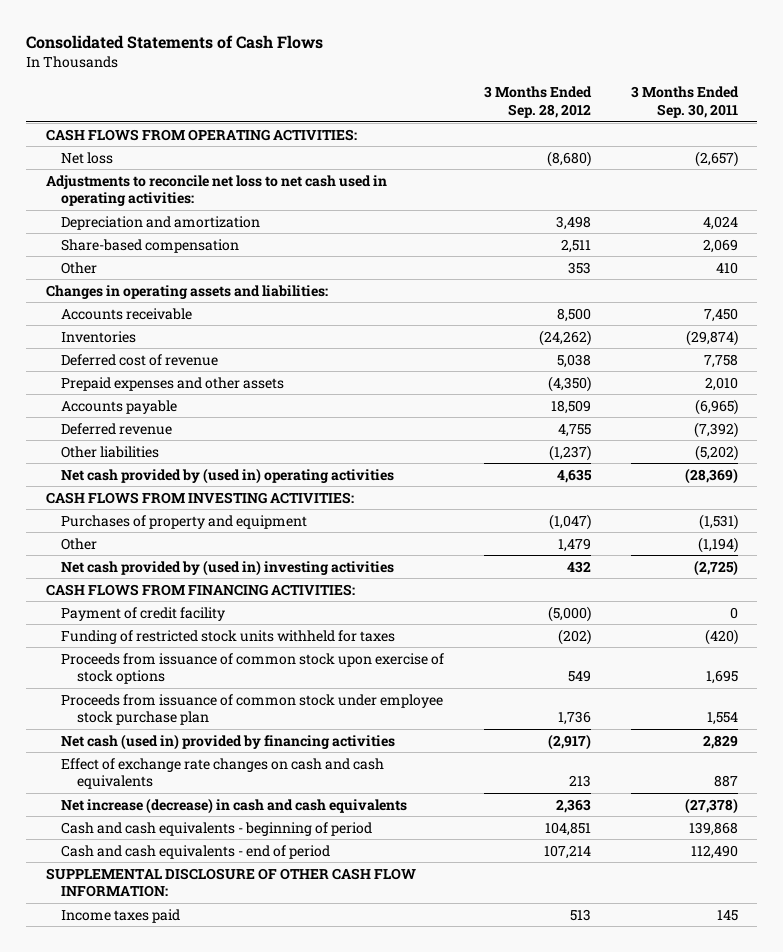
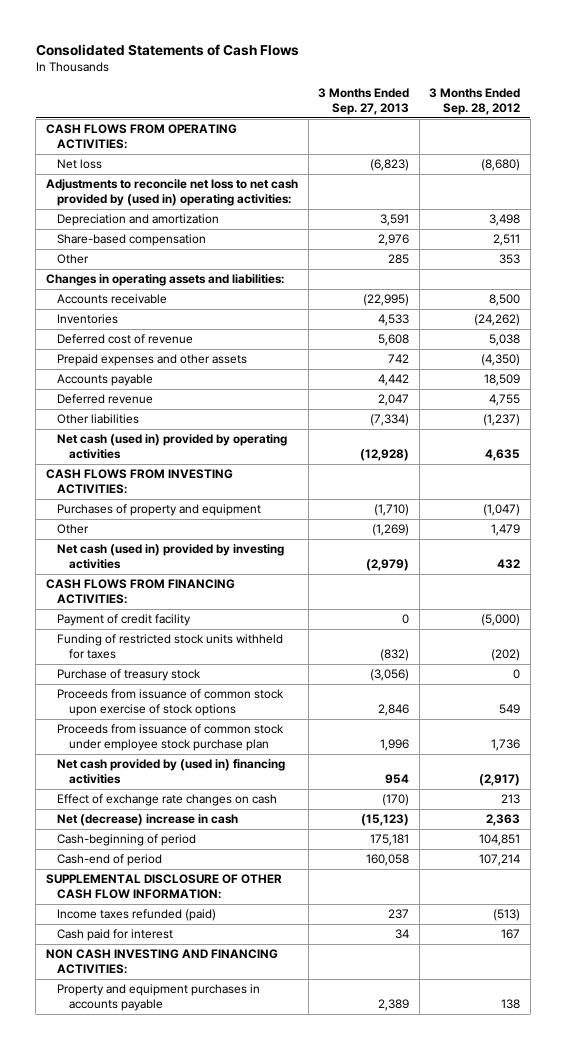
[630,86,739,119] 3 Months Ended Sep. 30, 2011 -> none
none -> [318,88,410,116] 3 Months Ended Sep. 27, 2013
[45,174,387,207] Adjustments to reconcile net loss to net cash used in operating activities: -> [45,179,298,207] Adjustments to reconcile net loss to net cash provided by (used in) operating activities:
[61,467,395,484] Net cash provided by (used in) operating activities -> [57,434,288,460] Net cash (used in) provided by operating activities
[61,559,395,576] Net cash provided by (used in) investing activities -> [57,544,285,570] Net cash (used in) provided by investing activities
none -> [57,669,202,682] Purchase of treasury stock
[61,733,396,750] Net cash (used in) provided by financing activities -> [57,759,286,785] Net cash provided by (used in) financing activities
[61,757,385,790] Effect of exchange rate changes on cash and cash equivalents -> [57,794,278,807] Effect of exchange rate changes on cash
[61,797,408,814] Net increase (decrease) in cash and cash equivalents -> [57,814,239,827] Net (decrease) increase in cash
[61,821,373,836] Cash and cash equivalents - beginning of period -> [57,834,197,847] Cash-beginning of period
[61,844,331,859] Cash and cash equivalents - end of period -> [57,854,163,867] Cash-end of period
[61,908,181,923] Income taxes paid -> [57,909,217,922] Income taxes refunded (paid)
[569,908,591,921] 513 -> [493,909,521,922] (513)
none -> [57,929,174,942] Cash paid for interest
none -> [45,949,278,975] NON CASH INVESTING AND FINANCING ACTIVITIES:
none -> [57,984,261,1012] Property and equipment purchases in accounts payable

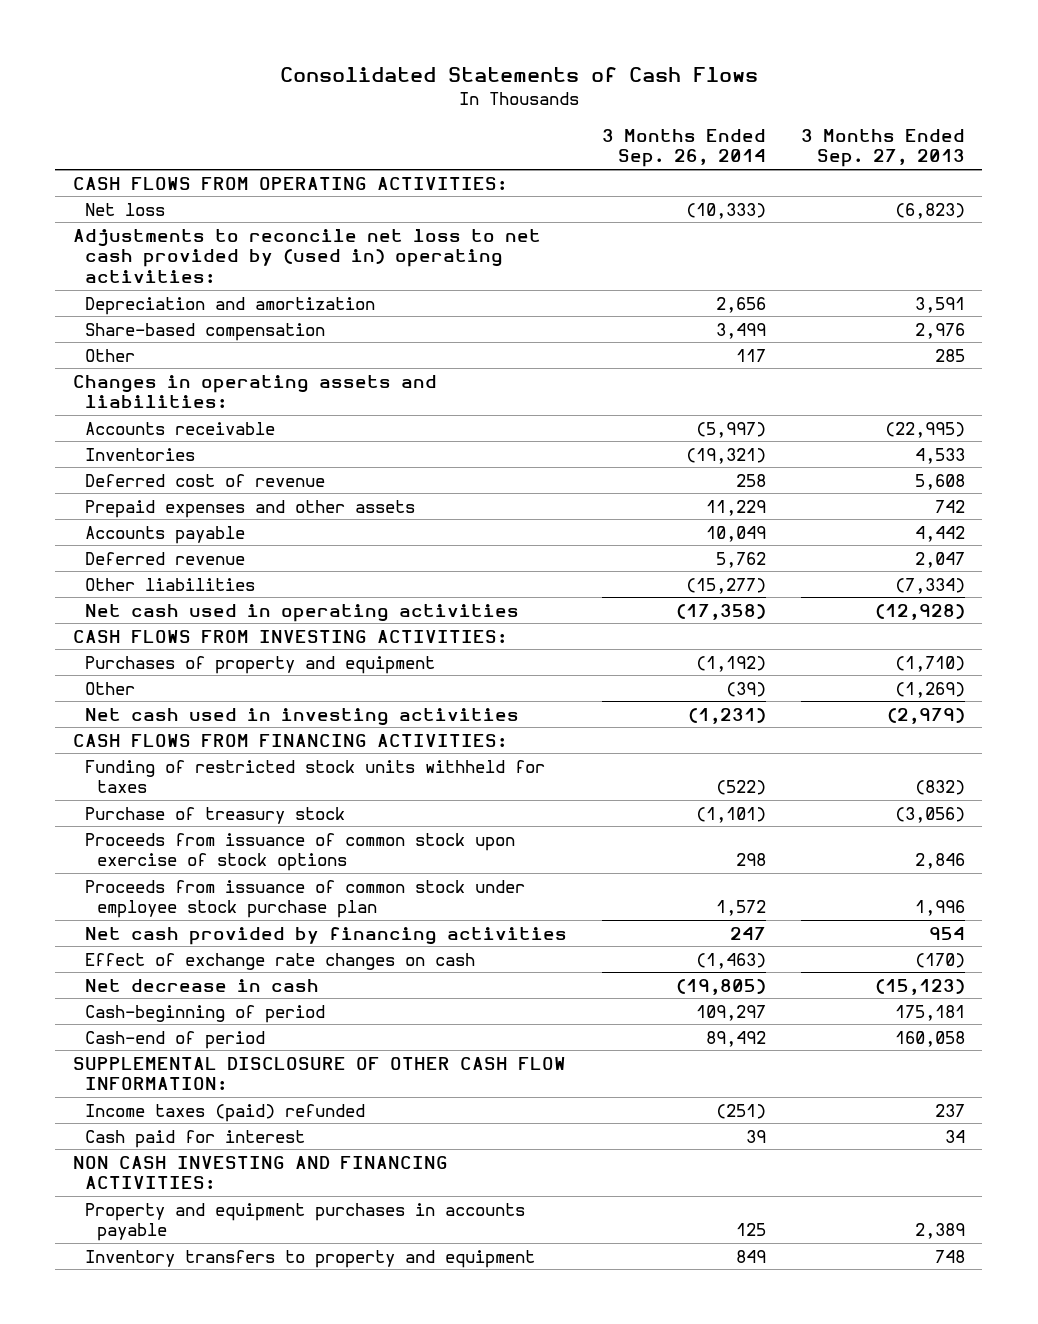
[429,88,521,116] 3 Months Ended Sep. 28, 2012 -> none
none -> [601,128,766,168] 3 Months Ended Sep. 26, 2014
[57,434,288,460] Net cash (used in) provided by operating activities -> [85,603,520,622] Net cash used in operating activities
[57,544,285,570] Net cash (used in) provided by investing activities -> [85,707,520,726] Net cash used in investing activities
[57,614,192,627] Payment of credit facility -> none
[57,759,286,785] Net cash provided by (used in) financing activities -> [85,926,568,945] Net cash provided by financing activities
[57,814,239,827] Net (decrease) increase in cash -> [85,978,320,992] Net decrease in cash
[57,909,217,922] Income taxes refunded (paid) -> [85,1103,366,1122] Income taxes (paid) refunded
none -> [85,1249,536,1268] Inventory transfers to property and equipment

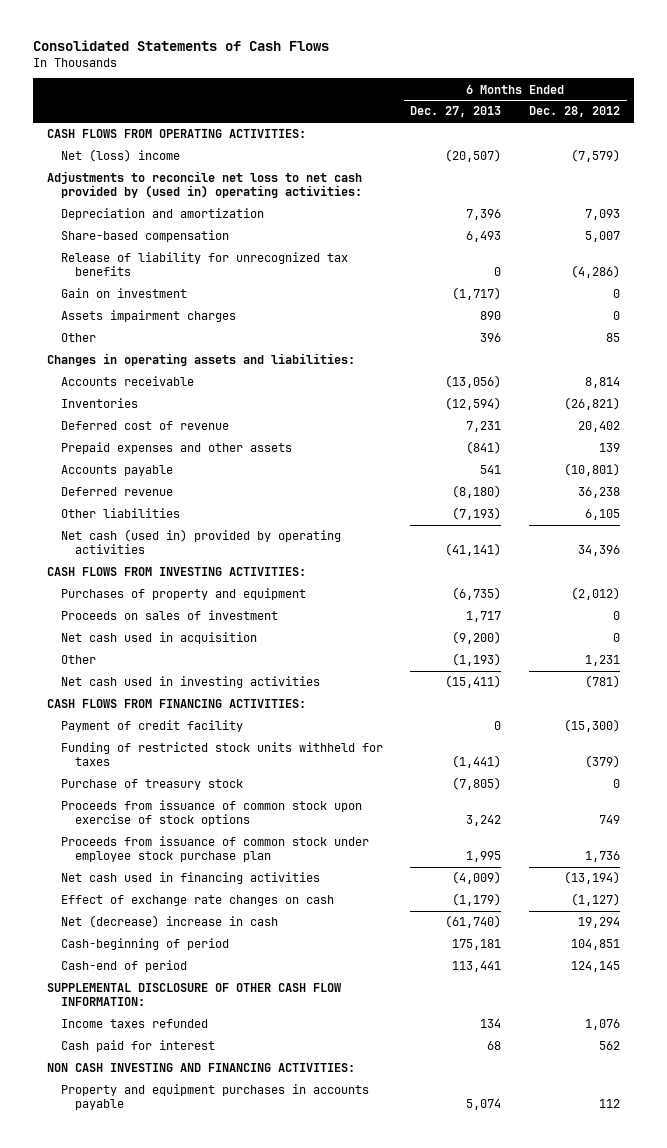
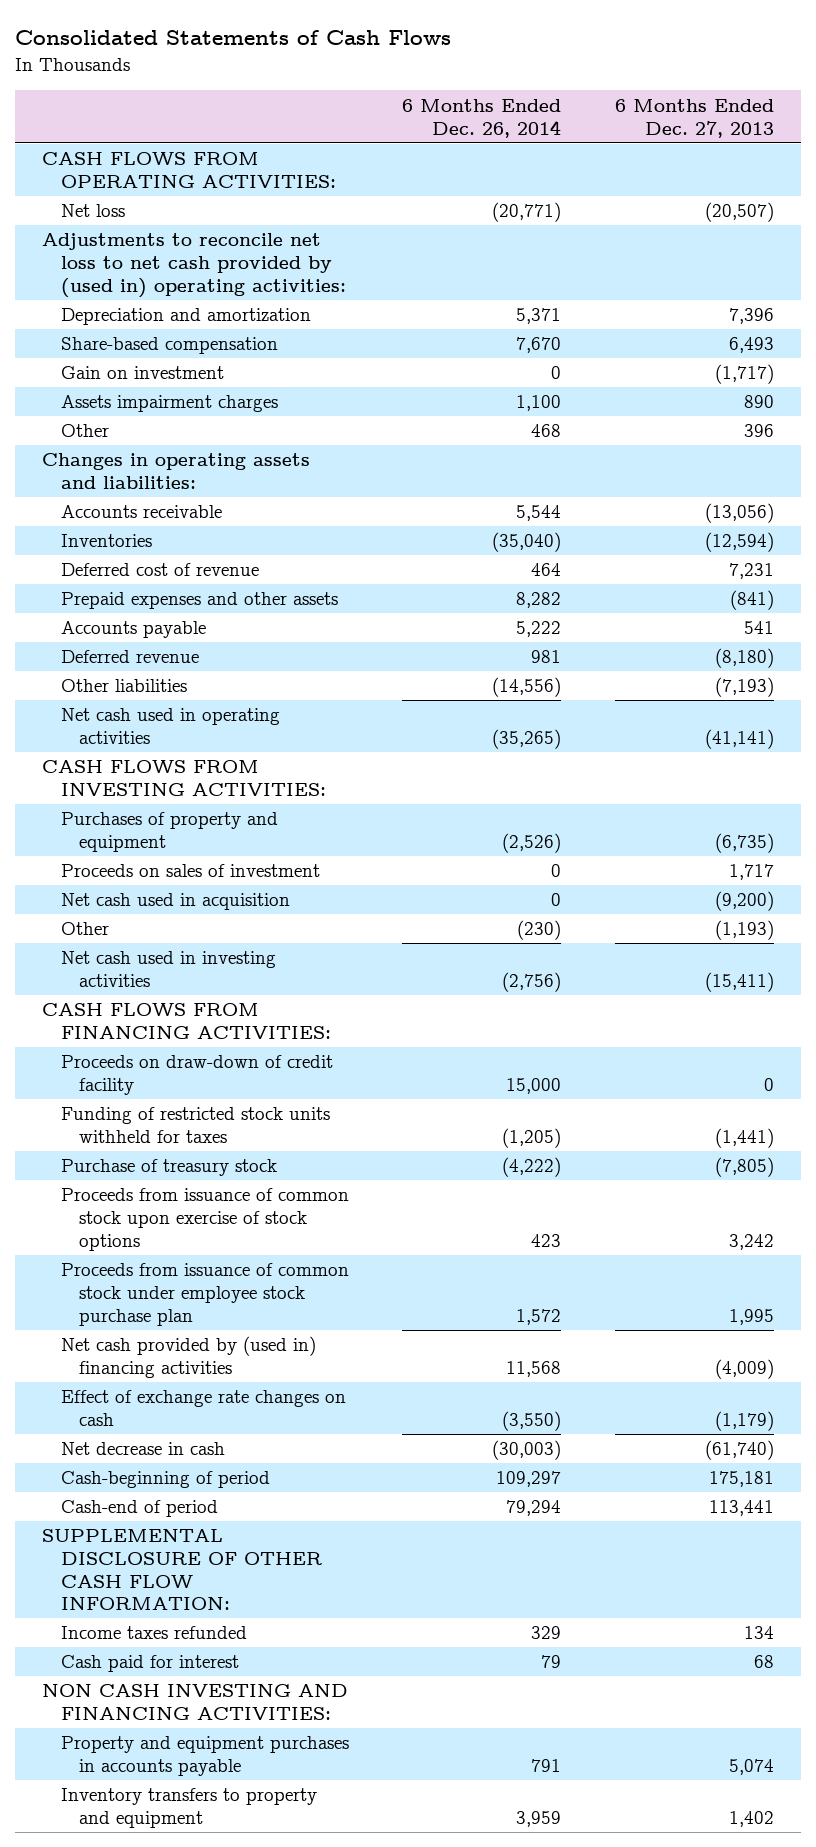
[529,106,621,118] Dec. 28, 2012 -> none
none -> [402,98,562,138] 6 Months Ended Dec. 26, 2014
[60,149,180,163] Net (loss) income -> [60,204,125,218] Net loss
[60,252,348,277] Release of liability for unrecognized tax benefits -> none
[60,529,341,555] Net cash (used in) provided by operating activities -> [60,708,280,745] Net cash used in operating activities
[60,720,243,733] Payment of credit facility -> none
none -> [60,1055,333,1096] Proceeds on draw-down of credit facility
[60,872,320,885] Net cash used in financing activities -> [60,1336,316,1379] Net cash provided by (used in) financing activities
[60,915,278,929] Net (decrease) increase in cash -> [60,1442,225,1456] Net decrease in cash
none -> [60,1788,317,1829] Inventory transfers to property and equipment

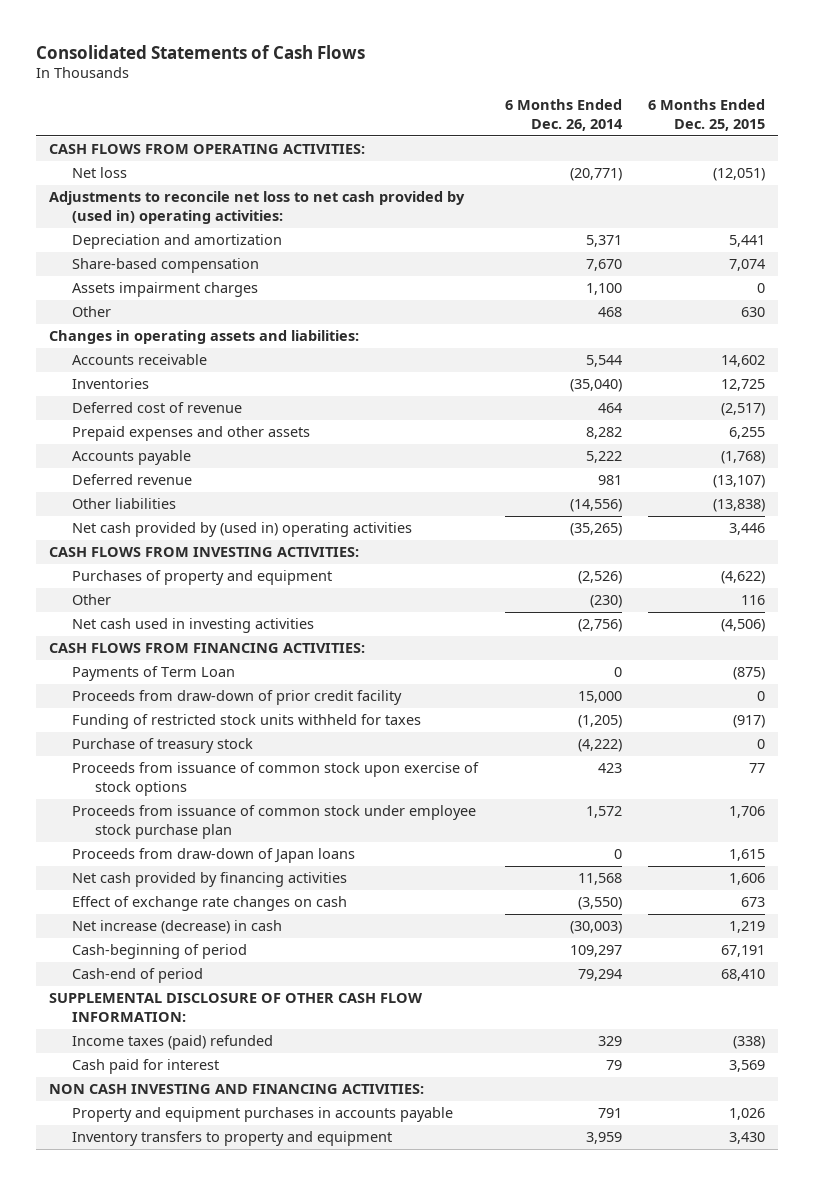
[615,98,775,138] 6 Months Ended Dec. 27, 2013 -> none
none -> [648,99,766,131] 6 Months Ended Dec. 25, 2015
[60,366,224,380] Gain on investment -> none
[60,708,280,745] Net cash used in operating activities -> [71,522,412,538] Net cash provided by (used in) operating activities
[60,864,320,878] Proceeds on sales of investment -> none
[60,893,290,911] Net cash used in acquisition -> none
none -> [71,666,235,682] Payments of Term Loan
[60,1055,333,1096] Proceeds on draw-down of credit facility -> [71,690,402,706] Proceeds from draw-down of prior credit facility
none -> [71,848,355,864] Proceeds from draw-down of Japan loans
[60,1336,316,1379] Net cash provided by (used in) financing activities -> [71,872,347,888] Net cash provided by financing activities
[60,1442,225,1456] Net decrease in cash -> [71,920,282,935] Net increase (decrease) in cash
[60,1626,247,1640] Income taxes refunded -> [71,1035,273,1051] Income taxes (paid) refunded

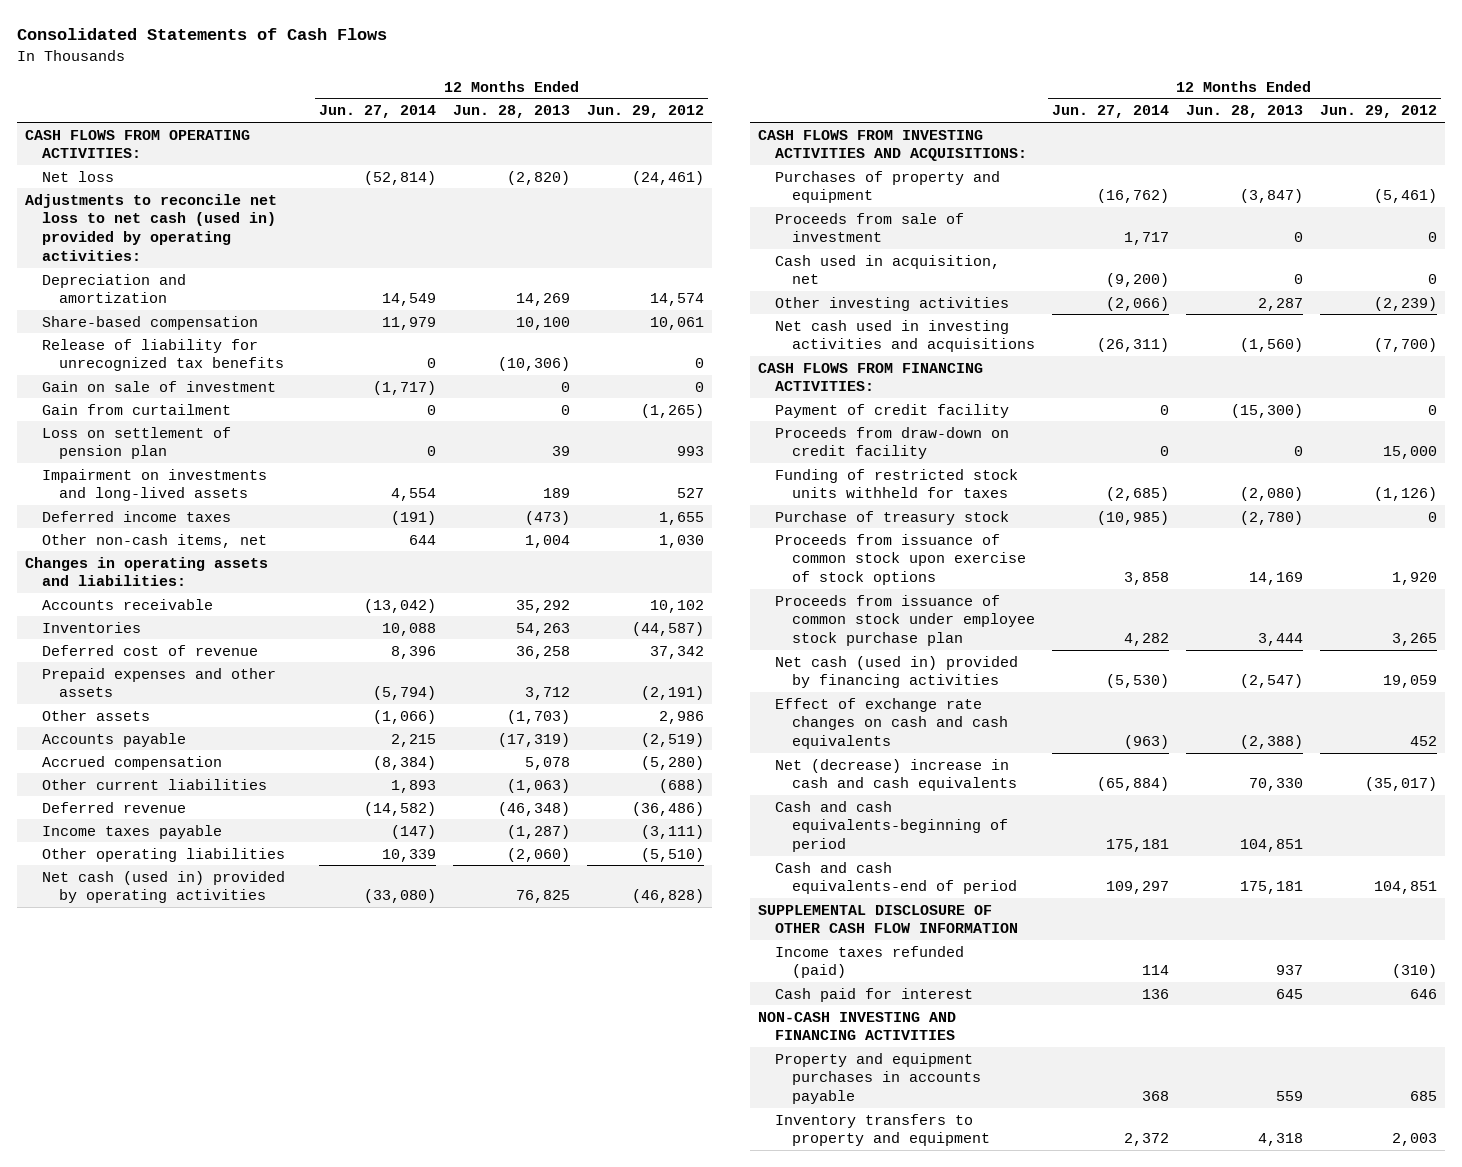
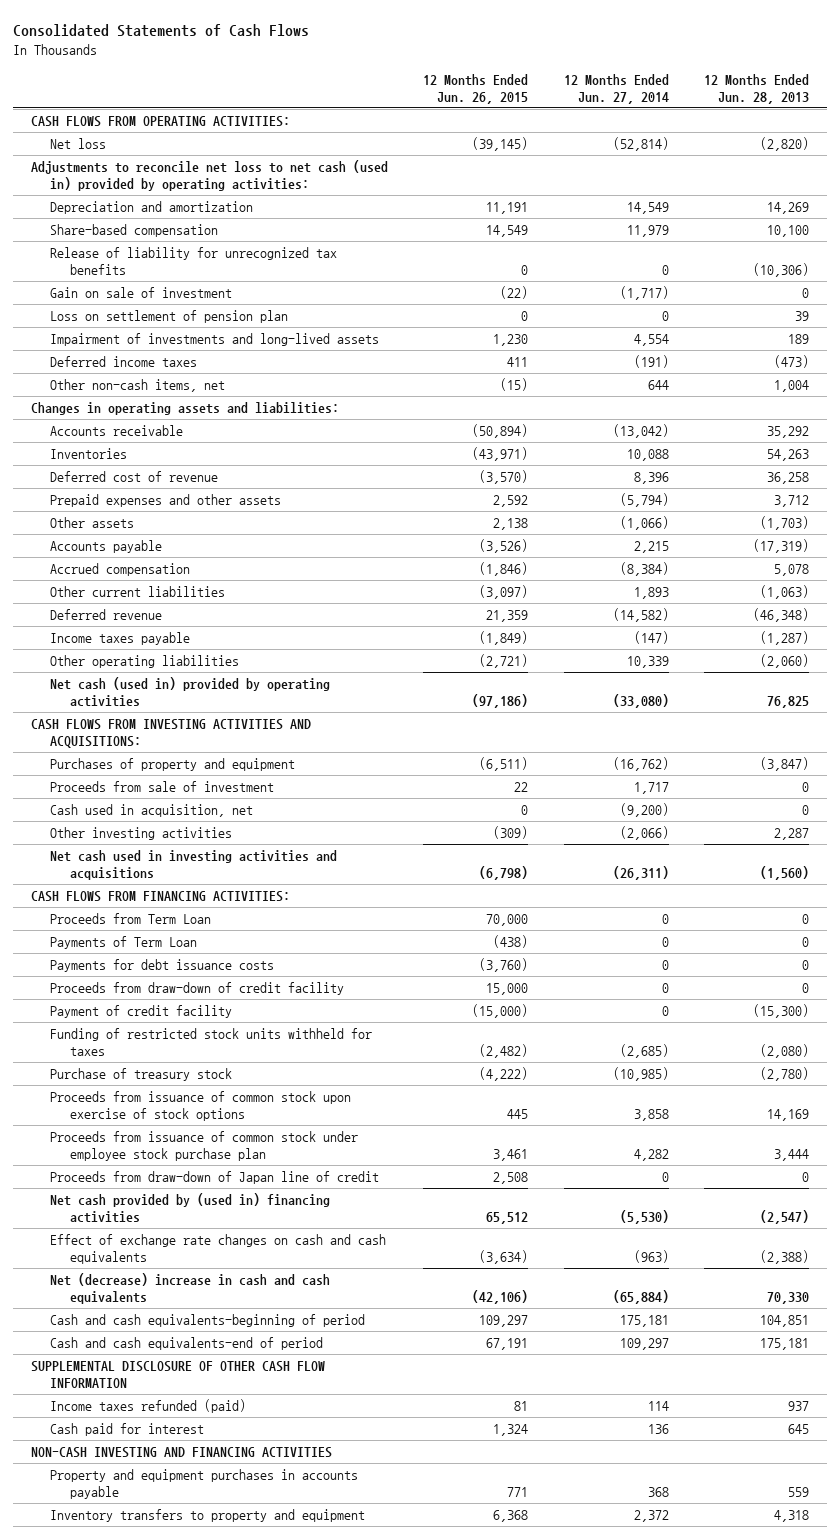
[586,105,704,119] Jun. 29, 2012 -> none
none -> [423,73,529,104] 12 Months Ended Jun. 26, 2015
[42,403,232,415] Gain from curtailment -> none
[42,468,268,502] Impairment on investments and long-lived assets -> [50,332,380,346] Impairment of investments and long-lived assets
none -> [50,912,212,924] Proceeds from Term Loan
none -> [50,935,198,949] Payments of Term Loan
none -> [50,958,275,972] Payments for debt issuance costs
none -> [50,981,345,995] Proceeds from draw-down of credit facility
[775,426,1010,460] Proceeds from draw-down on credit facility -> none
none -> [50,1170,380,1184] Proceeds from draw-down of Japan line of credit
[775,655,1019,689] Net cash (used in) provided by financing activities -> [50,1192,331,1223] Net cash provided by (used in) financing activities

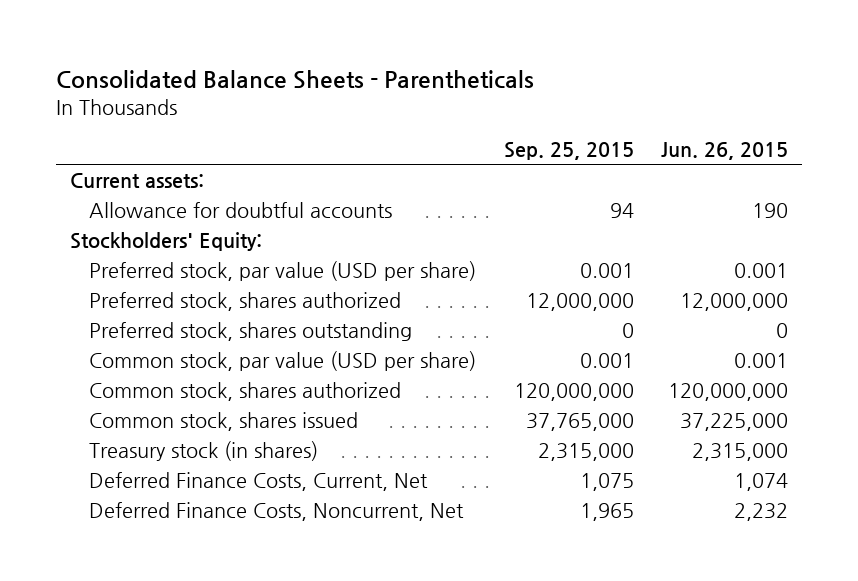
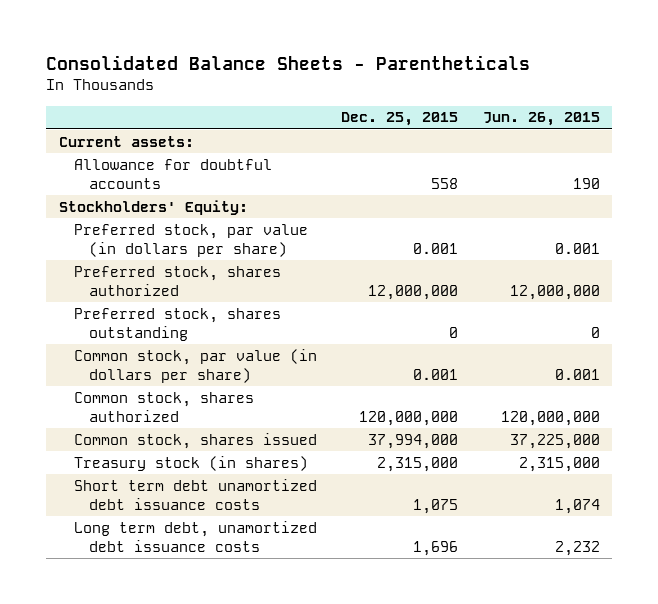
[503,142,634,161] Sep. 25, 2015 -> none
none -> [341,112,459,127] Dec. 25, 2015
[89,260,477,281] Preferred stock, par value (USD per share) -> [73,223,308,257] Preferred stock, par value (in dollars per share)
[89,350,477,371] Common stock, par value (USD per share) -> [73,348,317,383] Common stock, par value (in dollars per share)
[89,471,429,491] Deferred Finance Costs, Current, Net -> [73,478,317,510] Short term debt unamortized debt issuance costs
[89,501,465,521] Deferred Finance Costs, Noncurrent, Net -> [73,520,317,552] Long term debt, unamortized debt issuance costs

